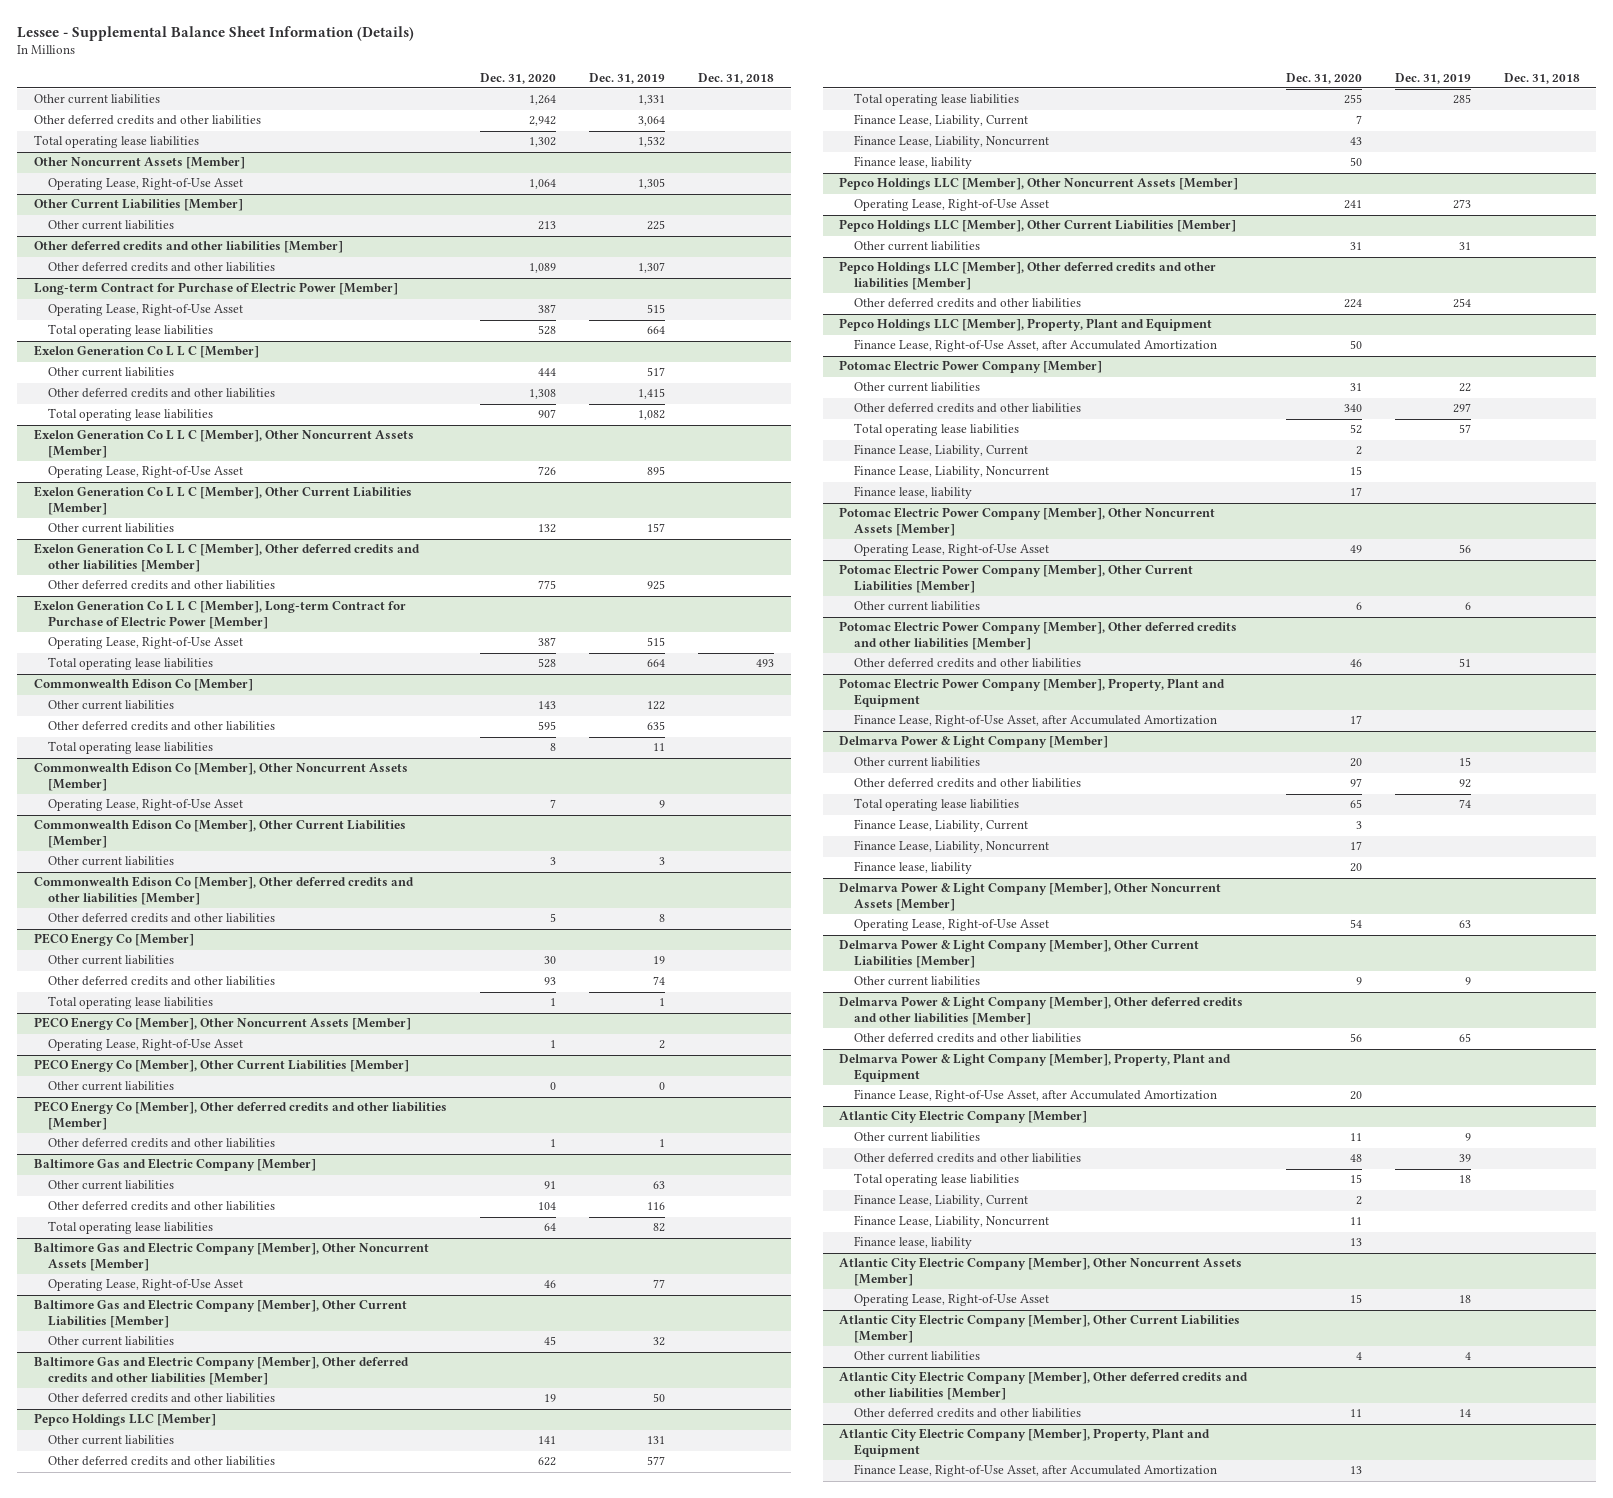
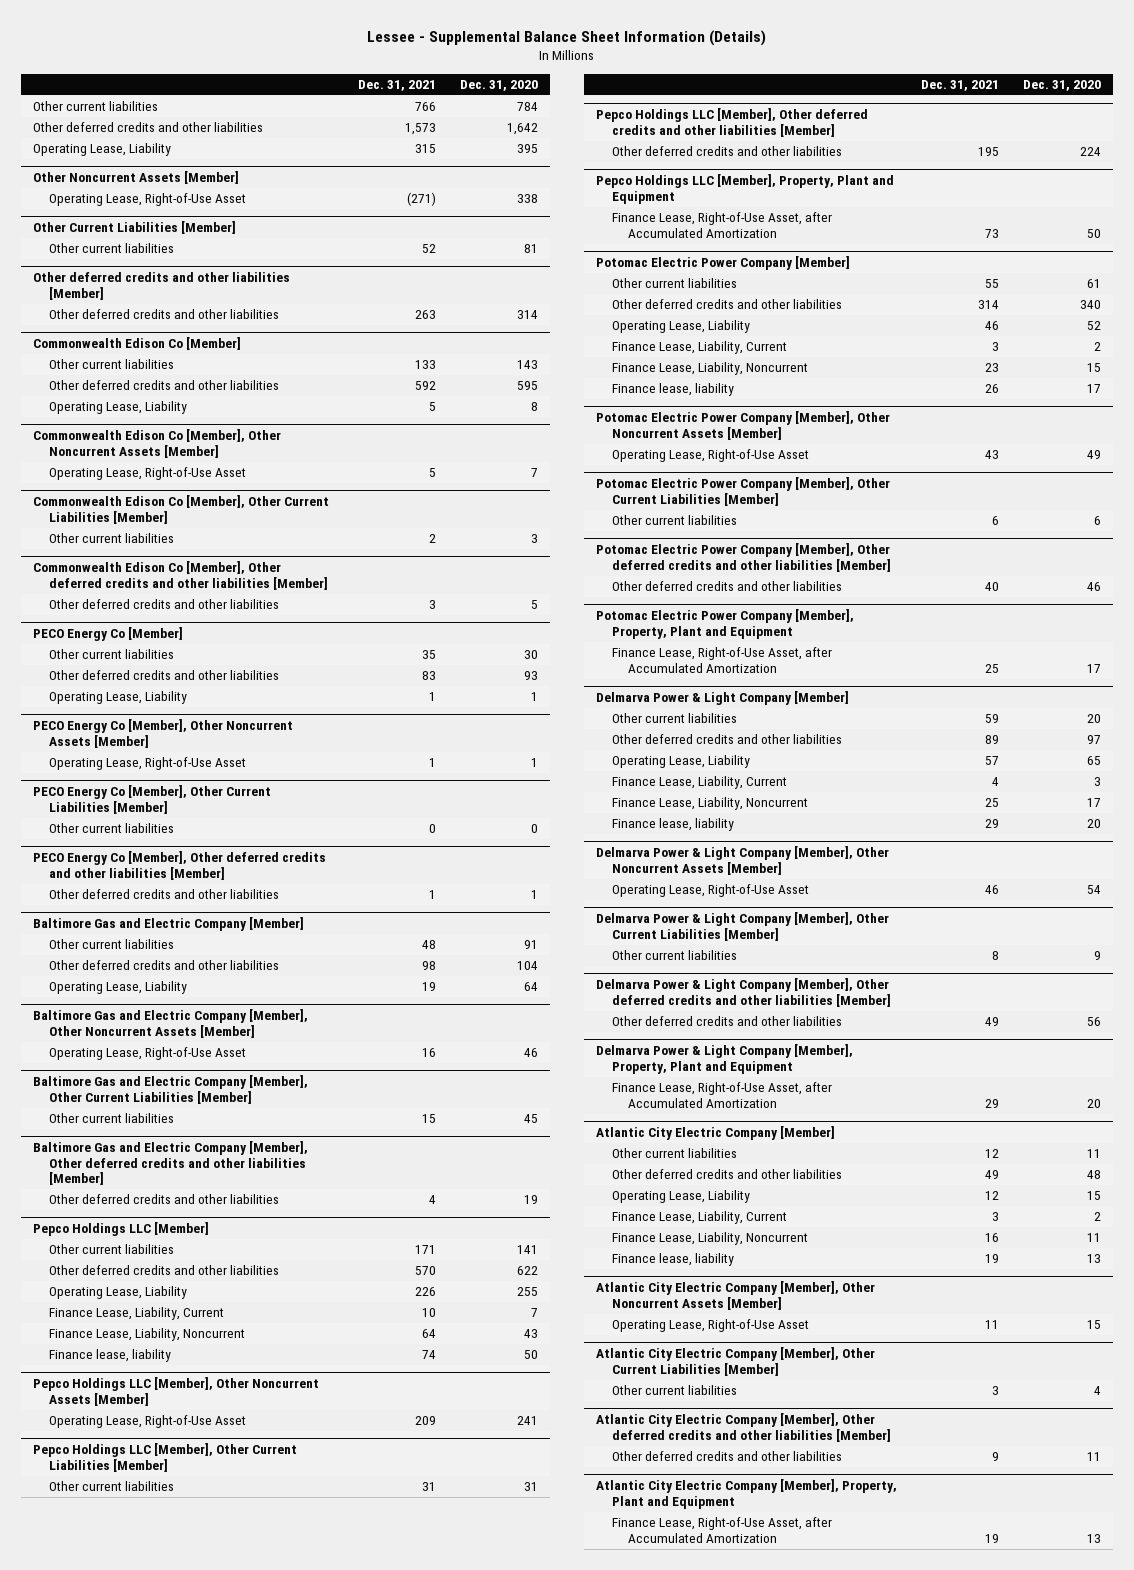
[588,72,665,84] Dec. 31, 2019 -> none
[697,72,774,84] Dec. 31, 2018 -> none
none -> [358,79,437,91] Dec. 31, 2021
[528,95,556,106] 1,264 -> [517,102,539,112] 784
[528,116,556,127] 2,942 -> [507,123,539,136] 1,642
[33,135,199,149] Total operating lease liabilities -> [33,143,172,157] Operating Lease, Liability
[528,137,556,148] 1,302 -> [517,144,539,154] 395
[528,179,556,190] 1,064 -> [517,194,539,204] 338
[537,221,556,231] 213 -> [524,244,539,254] 81
[33,282,398,296] Long-term Contract for Purchase of Electric Power [Member] -> none
[48,304,244,317] Operating Lease, Right-of-Use Asset -> none
[48,324,214,338] Total operating lease liabilities -> none
[33,345,259,359] Exelon Generation Co L L C [Member] -> none
[48,367,175,378] Other current liabilities -> none
[48,388,276,399] Other deferred credits and other liabilities -> none
[48,408,214,422] Total operating lease liabilities -> none
[33,429,414,458] Exelon Generation Co L L C [Member], Other Noncurrent Assets [Member] -> none
[48,466,244,479] Operating Lease, Right-of-Use Asset -> none
[33,486,412,515] Exelon Generation Co L L C [Member], Other Current Liabilities [Member] -> none
[48,523,175,534] Other current liabilities -> none
[33,543,420,572] Exelon Generation Co L L C [Member], Other deferred credits and other liabilities [Member] -> none
[48,580,276,591] Other deferred credits and other liabilities -> none
[33,600,406,629] Exelon Generation Co L L C [Member], Long-term Contract for Purchase of Electric Power [Member] -> none
[48,637,244,650] Operating Lease, Right-of-Use Asset -> none
[48,657,214,671] Total operating lease liabilities -> none
[528,263,556,274] 1,089 -> [517,310,539,320] 314
[48,741,214,755] Total operating lease liabilities -> [49,401,188,415] Operating Lease, Liability
[48,996,214,1010] Total operating lease liabilities -> [49,691,188,705] Operating Lease, Liability
[48,1221,214,1235] Total operating lease liabilities -> [49,981,188,995] Operating Lease, Liability
[854,93,1020,107] Total operating lease liabilities -> [49,1286,188,1300] Operating Lease, Liability
[1349,383,1362,392] 31 -> [1086,279,1101,289] 61
[854,423,1020,437] Total operating lease liabilities -> [611,320,750,334] Operating Lease, Liability
[854,798,1020,812] Total operating lease liabilities -> [611,755,750,769] Operating Lease, Liability
[854,1173,1020,1187] Total operating lease liabilities -> [611,1190,750,1204] Operating Lease, Liability

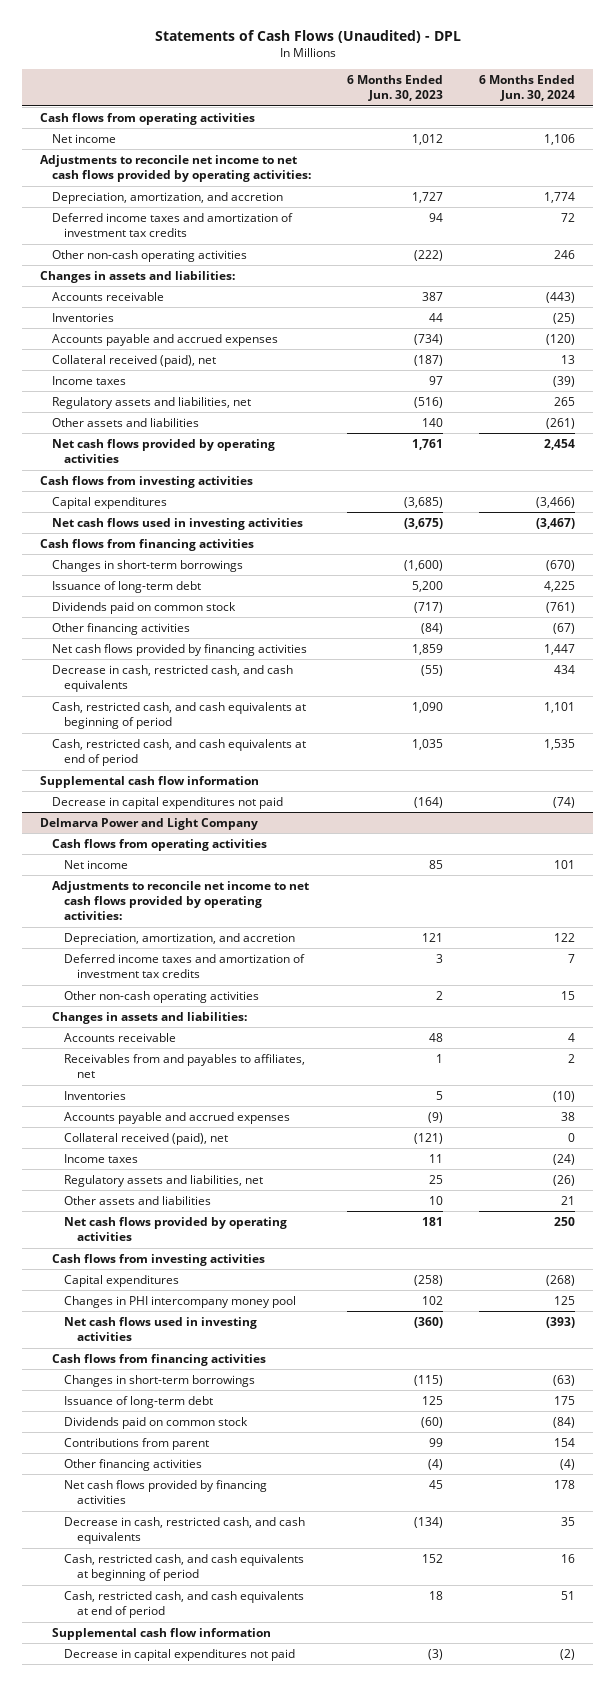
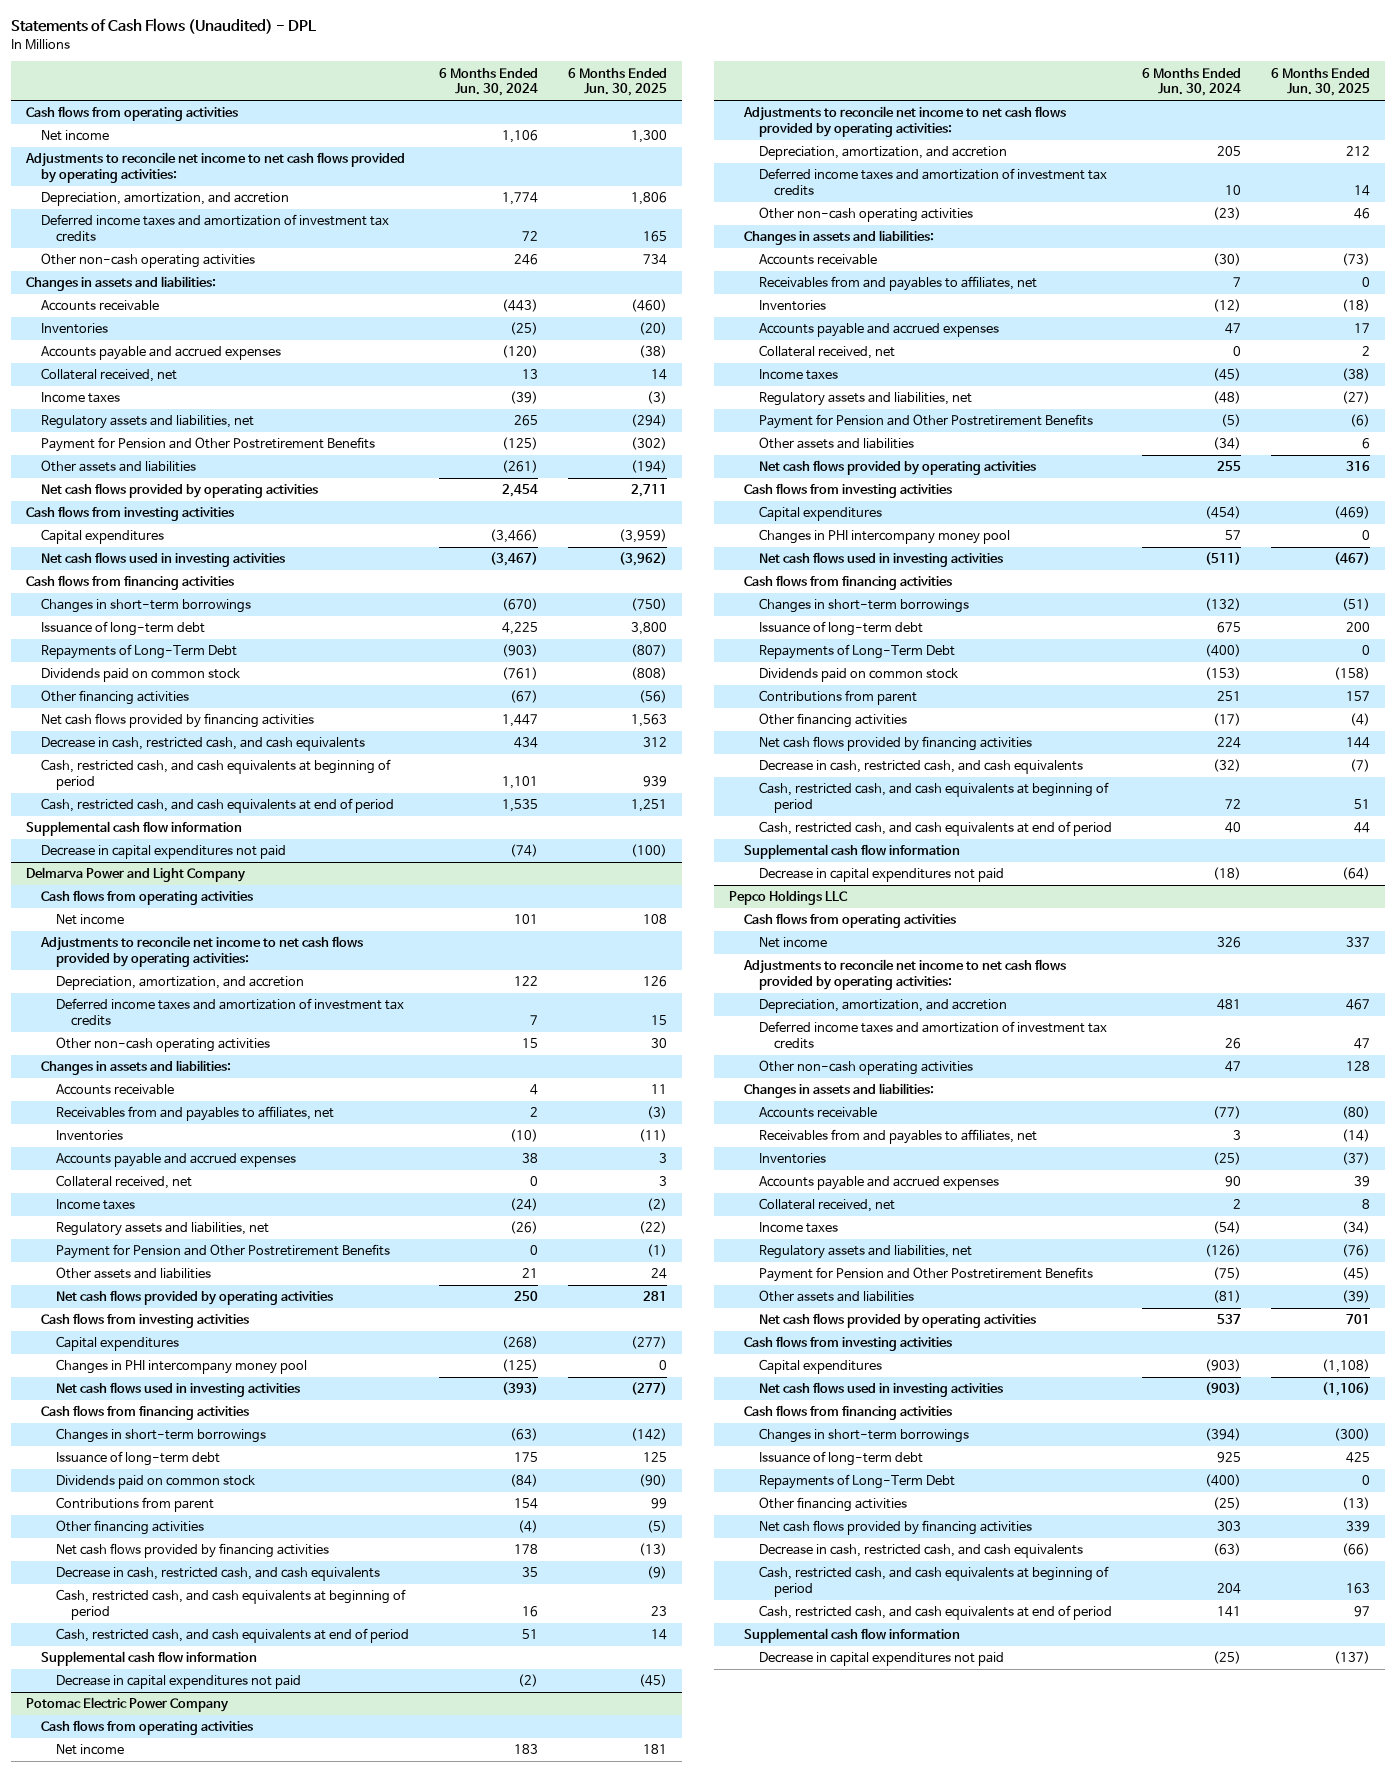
[347,75,444,102] 6 Months Ended Jun. 30, 2023 -> none
none -> [567,67,667,97] 6 Months Ended Jun. 30, 2025
[52,354,217,367] Collateral received (paid), net -> [41,368,178,383] Collateral received, net
none -> [41,437,376,453] Payment for Pension and Other Postretirement Benefits
none -> [41,644,238,660] Repayments of Long-Term Debt
[64,1132,229,1145] Collateral received (paid), net -> [56,1175,193,1190] Collateral received, net
none -> [56,1244,391,1260] Payment for Pension and Other Postretirement Benefits
[554,1295,576,1305] 125 -> [502,1359,539,1373] (125)
none -> [26,1697,230,1713] Potomac Electric Power Company
none -> [41,1720,254,1736] Cash flows from operating activities
none -> [56,1744,125,1756] Net income
none -> [742,106,1066,137] Adjustments to reconcile net income to net cash flows provided by operating activities:
none -> [758,146,1007,161] Depreciation, amortization, and accretion
none -> [758,168,1107,196] Deferred income taxes and amortization of investment tax credits
none -> [758,207,973,223] Other non-cash operating activities
none -> [743,230,934,246] Changes in assets and liabilities:
none -> [758,254,877,266] Accounts receivable
none -> [758,276,1037,292] Receivables from and payables to affiliates, net
none -> [758,300,826,312] Inventories
none -> [758,323,999,338] Accounts payable and accrued expenses
none -> [758,345,895,360] Collateral received, net
none -> [758,369,838,381] Income taxes
none -> [758,392,972,407] Regulatory assets and liabilities, net
none -> [758,414,1093,430] Payment for Pension and Other Postretirement Benefits
none -> [758,437,914,450] Other assets and liabilities
none -> [758,460,1036,476] Net cash flows provided by operating activities
none -> [743,483,952,499] Cash flows from investing activities
none -> [758,506,882,522] Capital expenditures
none -> [758,529,1010,545] Changes in PHI intercompany money pool
none -> [758,552,1003,568] Net cash flows used in investing activities
none -> [743,575,952,591] Cash flows from financing activities
none -> [758,598,969,614] Changes in short-term borrowings
none -> [758,621,923,637] Issuance of long-term debt
none -> [758,644,955,660] Repayments of Long-Term Debt
none -> [758,668,958,683] Dividends paid on common stock
none -> [758,690,917,706] Contributions from parent
none -> [758,713,907,729] Other financing activities
none -> [758,736,1032,752] Net cash flows provided by financing activities
none -> [758,760,1083,775] Decrease in cash, restricted cash, and cash equivalents
none -> [758,782,1109,813] Cash, restricted cash, and cash equivalents at beginning of period
none -> [758,821,1112,837] Cash, restricted cash, and cash equivalents at end of period
none -> [743,844,960,860] Supplemental cash flow information
none -> [758,868,1004,883] Decrease in capital expenditures not paid
none -> [728,890,848,906] Pepco Holdings LLC
none -> [743,913,956,929] Cash flows from operating activities
none -> [758,937,827,949] Net income
none -> [742,959,1066,990] Adjustments to reconcile net income to net cash flows provided by operating activities:
none -> [758,999,1007,1014] Depreciation, amortization, and accretion
none -> [758,1021,1107,1049] Deferred income taxes and amortization of investment tax credits
none -> [758,1060,973,1076] Other non-cash operating activities
none -> [743,1083,934,1099] Changes in assets and liabilities:
none -> [758,1107,877,1119] Accounts receivable
none -> [758,1129,1037,1145] Receivables from and payables to affiliates, net
none -> [758,1153,826,1165] Inventories
none -> [758,1176,999,1191] Accounts payable and accrued expenses
none -> [758,1198,895,1213] Collateral received, net
none -> [758,1222,838,1234] Income taxes
none -> [758,1245,972,1260] Regulatory assets and liabilities, net
none -> [758,1267,1093,1283] Payment for Pension and Other Postretirement Benefits
none -> [758,1290,914,1303] Other assets and liabilities
none -> [758,1313,1036,1329] Net cash flows provided by operating activities
none -> [743,1336,952,1352] Cash flows from investing activities
none -> [758,1359,882,1375] Capital expenditures
none -> [758,1382,1003,1398] Net cash flows used in investing activities
none -> [743,1405,952,1421] Cash flows from financing activities
none -> [758,1428,969,1444] Changes in short-term borrowings
none -> [758,1451,923,1467] Issuance of long-term debt
none -> [758,1474,955,1490] Repayments of Long-Term Debt
none -> [758,1497,907,1513] Other financing activities
none -> [758,1520,1032,1536] Net cash flows provided by financing activities
none -> [758,1544,1083,1559] Decrease in cash, restricted cash, and cash equivalents
none -> [758,1566,1109,1597] Cash, restricted cash, and cash equivalents at beginning of period
none -> [758,1605,1112,1621] Cash, restricted cash, and cash equivalents at end of period
none -> [743,1628,960,1644] Supplemental cash flow information
none -> [758,1652,1004,1667] Decrease in capital expenditures not paid

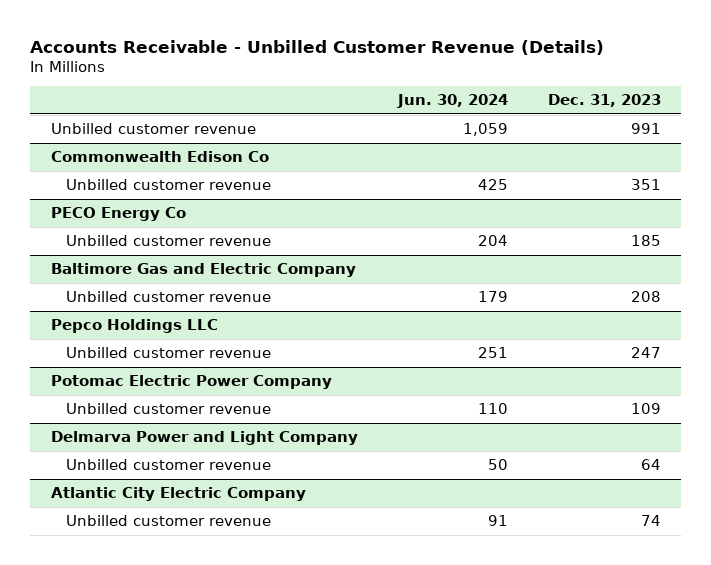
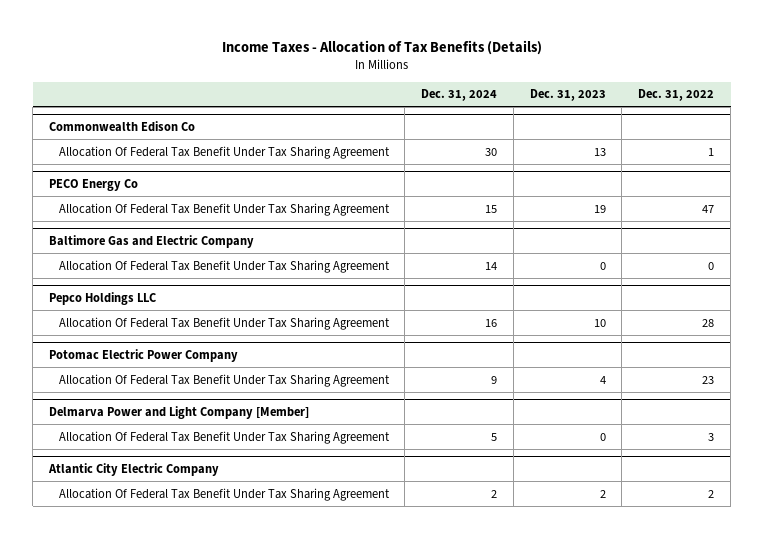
[30,39,605,55] Accounts Receivable - Unbilled Customer Revenue (Details) -> [221,40,542,56] Income Taxes - Allocation of Tax Benefits (Details)
[396,94,508,109] Jun. 30, 2024 -> none
none -> [421,89,498,102] Dec. 31, 2024
none -> [638,89,715,102] Dec. 31, 2022
[50,123,256,135] Unbilled customer revenue -> none
[65,179,271,191] Unbilled customer revenue -> none
none -> [58,145,390,159] Allocation Of Federal Tax Benefit Under Tax Sharing Agreement
[65,235,271,247] Unbilled customer revenue -> none
none -> [58,202,390,216] Allocation Of Federal Tax Benefit Under Tax Sharing Agreement
[65,291,271,303] Unbilled customer revenue -> none
none -> [58,259,390,273] Allocation Of Federal Tax Benefit Under Tax Sharing Agreement
[65,347,271,359] Unbilled customer revenue -> none
none -> [58,316,390,330] Allocation Of Federal Tax Benefit Under Tax Sharing Agreement
[65,403,271,415] Unbilled customer revenue -> none
[65,459,271,471] Unbilled customer revenue -> none
none -> [58,373,390,387] Allocation Of Federal Tax Benefit Under Tax Sharing Agreement
[50,431,358,446] Delmarva Power and Light Company -> [49,406,310,420] Delmarva Power and Light Company [Member]
none -> [58,430,390,444] Allocation Of Federal Tax Benefit Under Tax Sharing Agreement
[65,515,271,527] Unbilled customer revenue -> none
none -> [58,487,390,501] Allocation Of Federal Tax Benefit Under Tax Sharing Agreement

